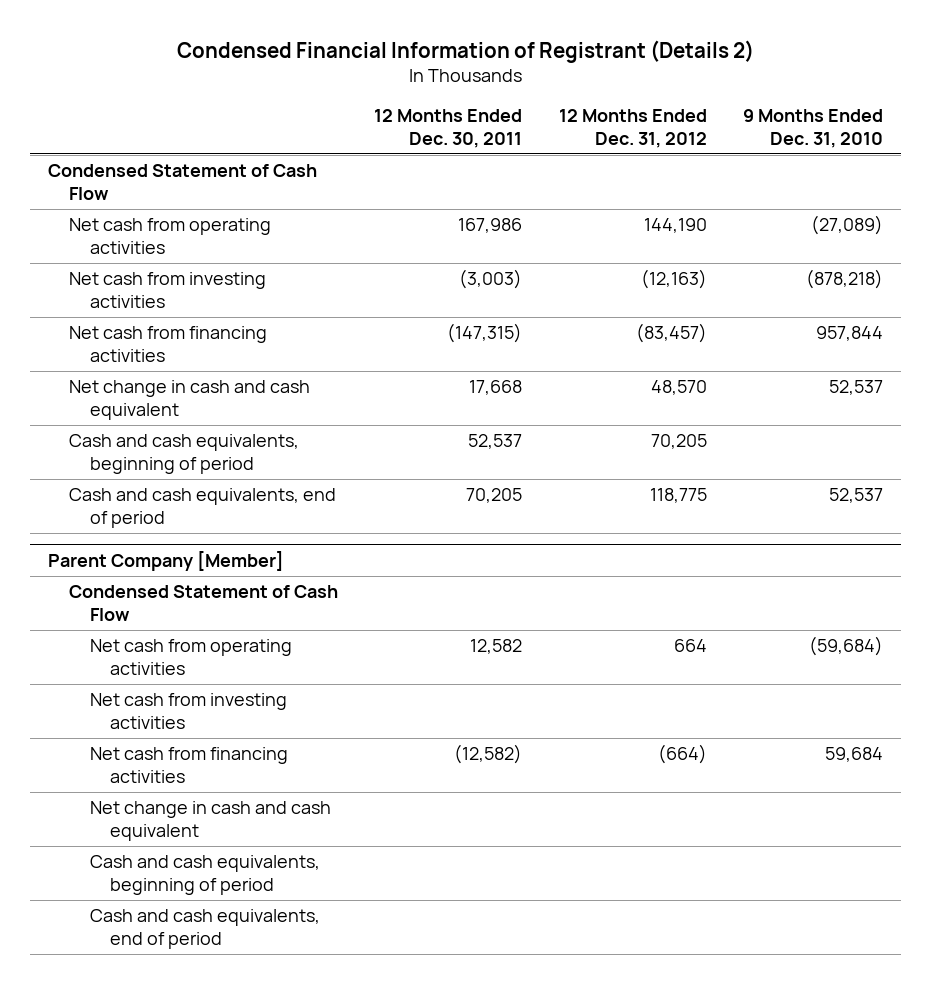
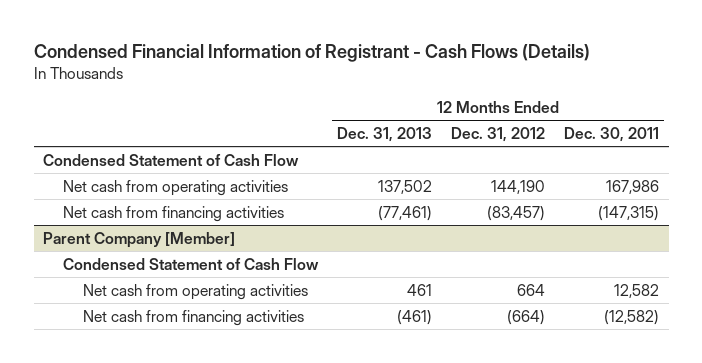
[176,39,754,63] Condensed Financial Information of Registrant (Details 2) -> [33,44,590,63] Condensed Financial Information of Registrant - Cash Flows (Details)
[743,108,884,148] 9 Months Ended Dec. 31, 2010 -> none
none -> [337,127,433,143] Dec. 31, 2013
[68,272,266,309] Net cash from investing activities -> none
[68,380,310,421] Net change in cash and cash equivalent -> none
[68,434,299,475] Cash and cash equivalents, beginning of period -> none
[68,488,336,529] Cash and cash equivalents, end of period -> none
[89,693,287,730] Net cash from investing activities -> none
[89,801,331,842] Net change in cash and cash equivalent -> none
[89,855,320,896] Cash and cash equivalents, beginning of period -> none
[89,909,320,950] Cash and cash equivalents, end of period -> none

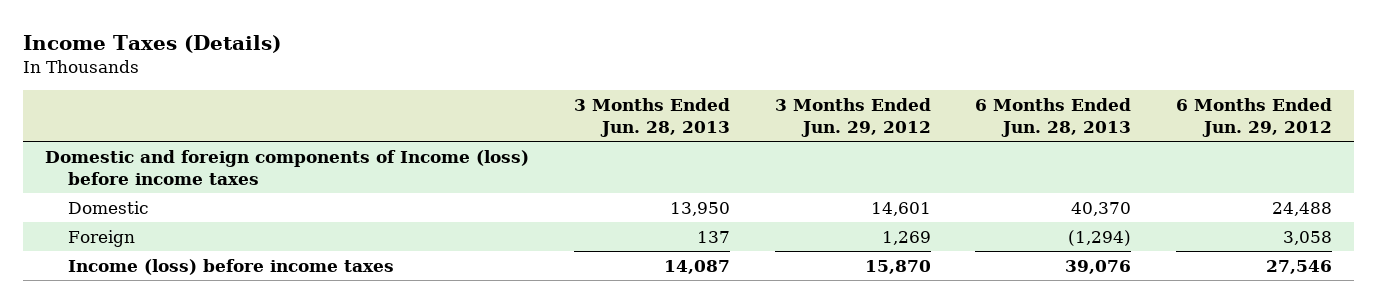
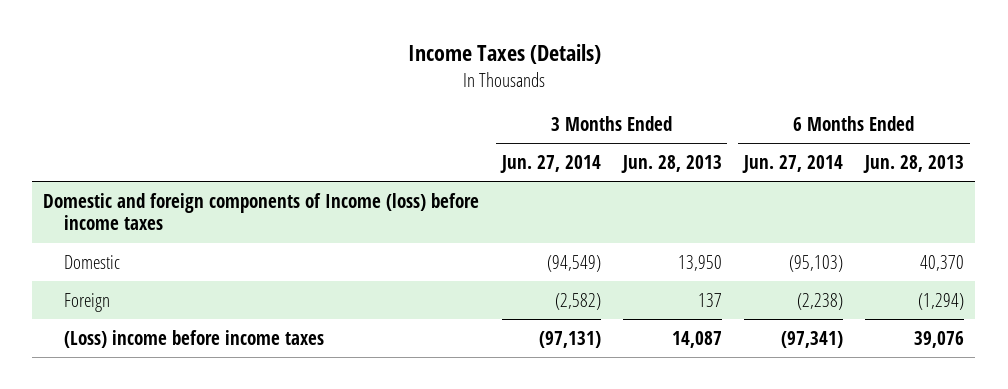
[774,98,931,137] 3 Months Ended Jun. 29, 2012 -> none
[1175,98,1332,137] 6 Months Ended Jun. 29, 2012 -> none
none -> [499,155,601,174] Jun. 27, 2014
none -> [742,155,844,174] Jun. 27, 2014
[67,258,394,275] Income (loss) before income taxes -> [64,329,325,348] (Loss) income before income taxes

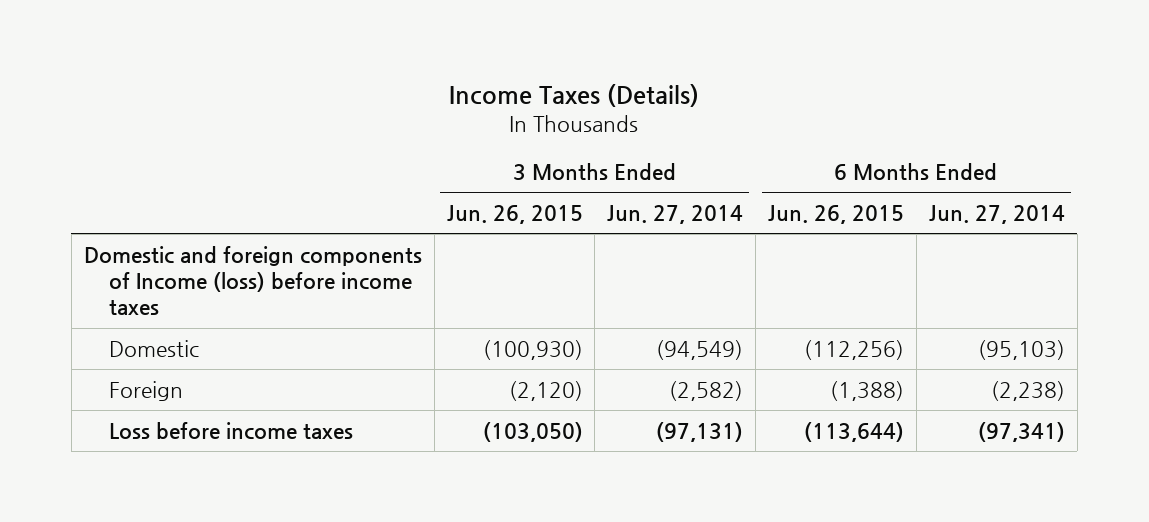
[620,155,722,174] Jun. 28, 2013 -> none
[863,155,965,174] Jun. 28, 2013 -> none
none -> [446,204,583,224] Jun. 26, 2015
none -> [768,204,905,224] Jun. 26, 2015
[64,329,325,348] (Loss) income before income taxes -> [108,421,353,440] Loss before income taxes

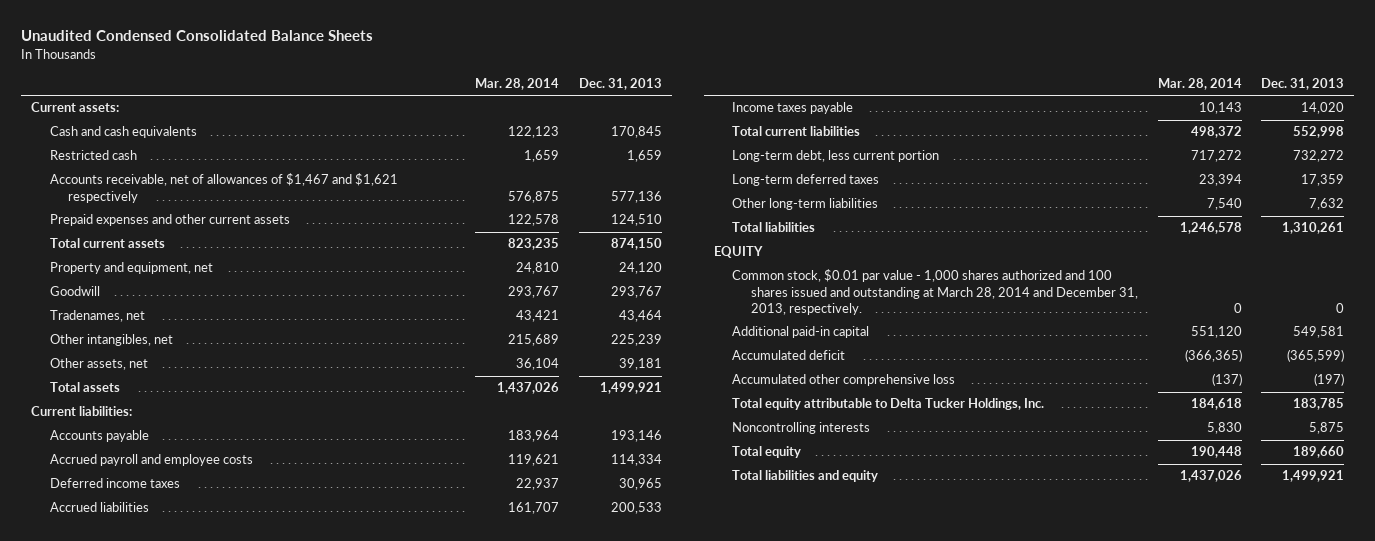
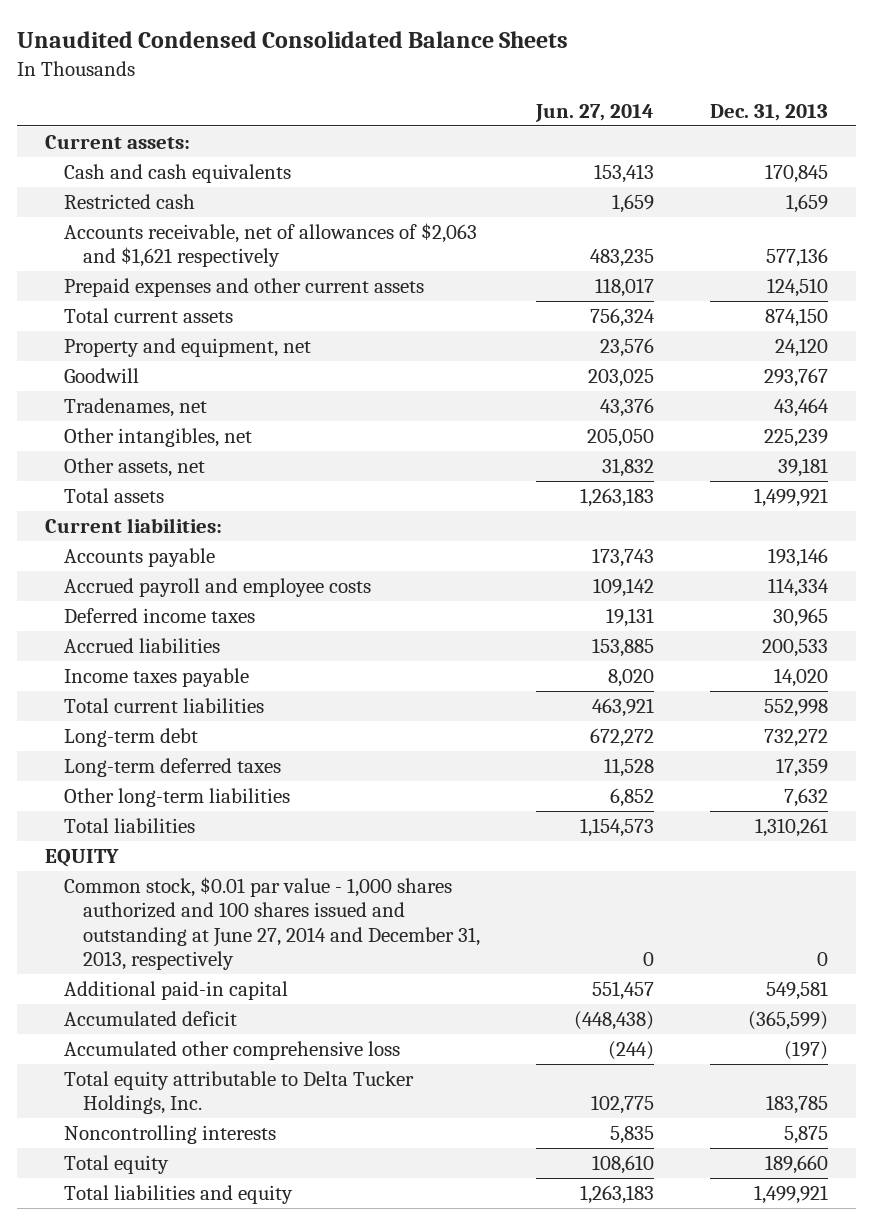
[475,78,560,91] Mar. 28, 2014 -> none
none -> [534,103,654,122] Jun. 27, 2014
[49,173,398,203] Accounts receivable, net of allowances of $1,467 and $1,621 respectively -> [63,222,477,268] Accounts receivable, net of allowances of $2,063 and $1,621 respectively
[732,150,940,163] Long-term debt, less current portion -> [63,727,198,747] Long-term debt
[732,269,1138,315] Common stock, $0.01 par value - 1,000 shares authorized and 100 shares issued and outstanding at March 28, 2014 and December 31, 2013, respectively. -> [63,876,480,970] Common stock, $0.01 par value - 1,000 shares authorized and 100 shares issued and outstanding at June 27, 2014 and December 31, 2013, respectively

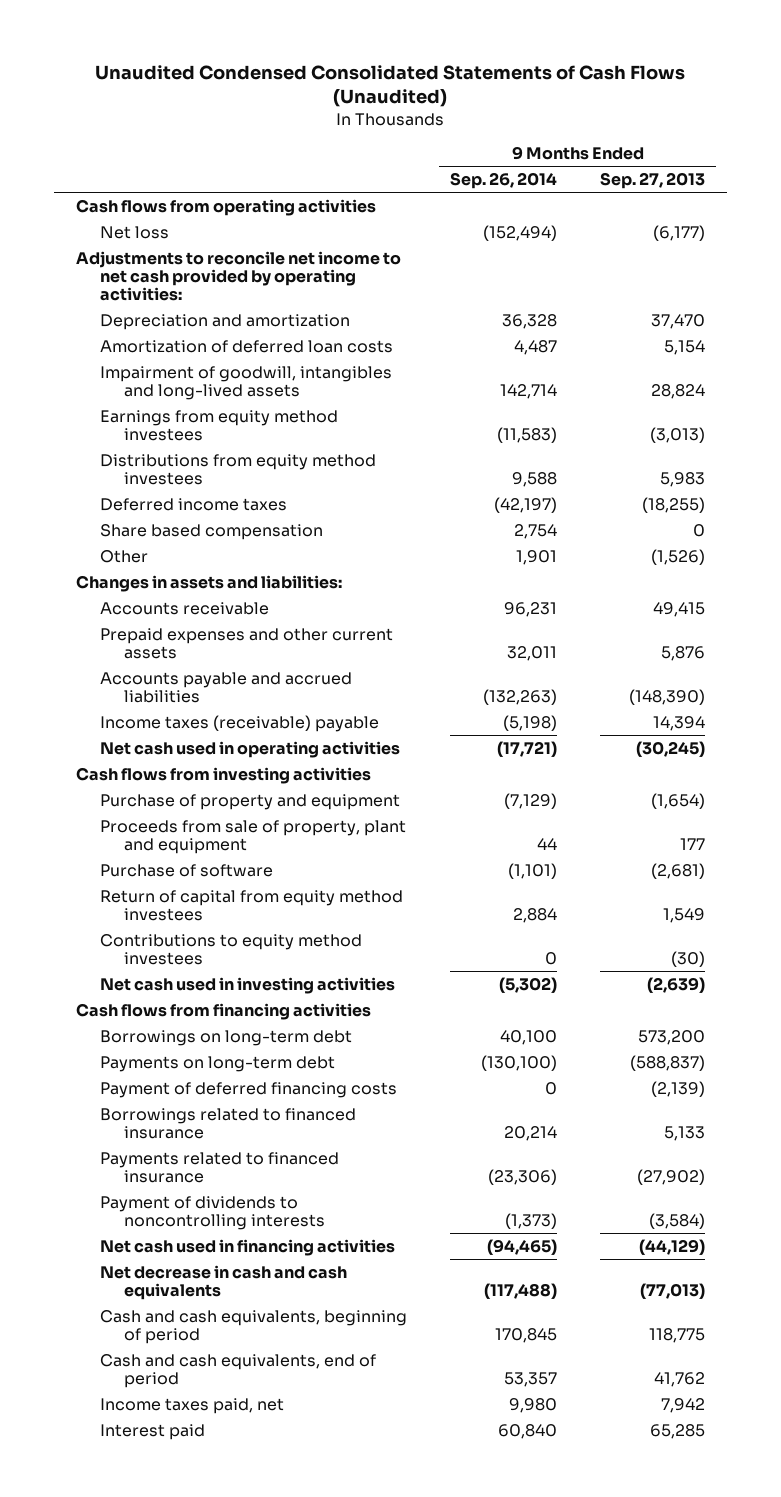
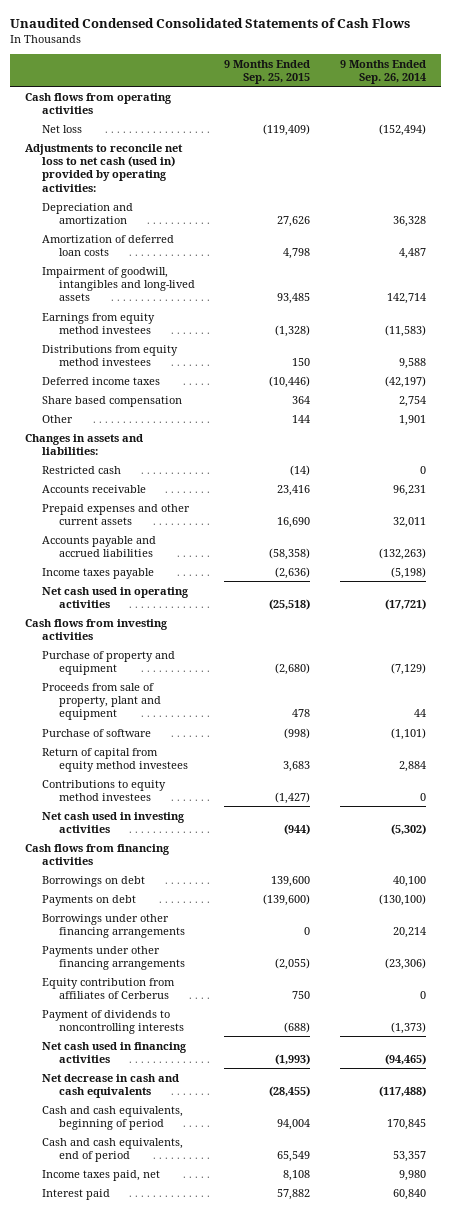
[95,64,686,108] Unaudited Condensed Consolidated Statements of Cash Flows (Unaudited) -> [10,17,411,28] Unaudited Condensed Consolidated Statements of Cash Flows
[600,171,706,189] Sep. 27, 2013 -> none
none -> [224,59,311,84] 9 Months Ended Sep. 25, 2015
[75,250,401,301] Adjustments to reconcile net income to net cash provided by operating activities: -> [24,143,183,192] Adjustments to reconcile net loss to net cash (used in) provided by operating activities:
none -> [41,465,121,474] Restricted cash
[100,714,380,732] Income taxes (receivable) payable -> [41,567,154,579] Income taxes payable
[100,1081,398,1098] Payment of deferred financing costs -> none
[100,1029,353,1046] Borrowings on long-term debt -> [41,875,145,887] Borrowings on debt
[100,1055,336,1072] Payments on long-term debt -> [41,894,136,906] Payments on debt
[100,1107,357,1139] Borrowings related to financed insurance -> [41,913,185,938] Borrowings under other financing arrangements
[100,1151,340,1183] Payments related to financed insurance -> [41,945,185,970] Payments under other financing arrangements
none -> [41,977,175,999] Equity contribution from affiliates of Cerberus

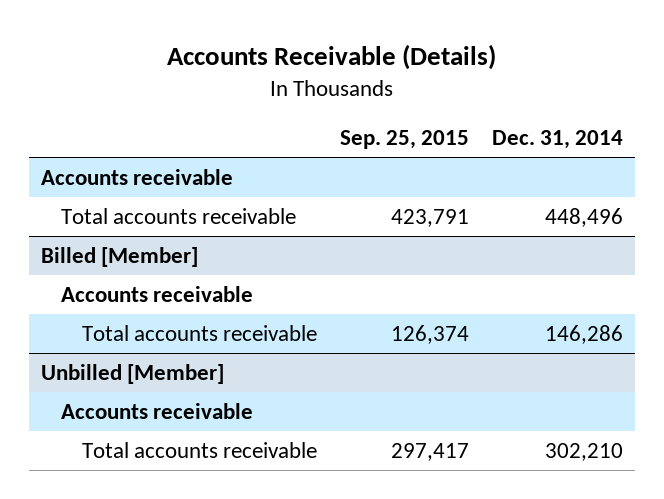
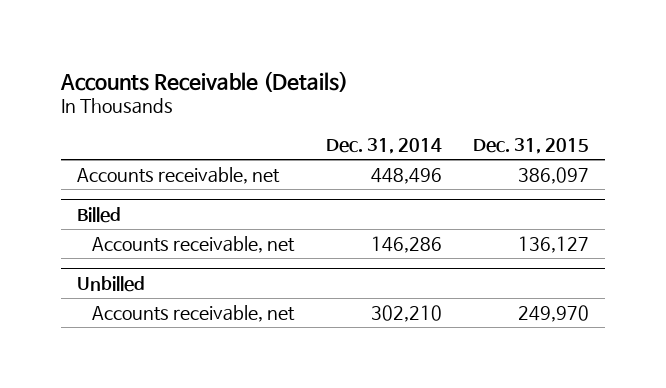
[340,130,470,150] Sep. 25, 2015 -> none
none -> [473,137,590,154] Dec. 31, 2015
[40,168,233,185] Accounts receivable -> none
[61,285,254,302] Accounts receivable -> none
[61,402,254,419] Accounts receivable -> none
[61,207,297,224] Total accounts receivable -> [76,167,280,185] Accounts receivable, net
[40,246,198,267] Billed [Member] -> [76,206,121,223] Billed
[81,324,317,341] Total accounts receivable -> [92,236,296,254] Accounts receivable, net
[40,363,224,384] Unbilled [Member] -> [76,275,145,292] Unbilled
[81,441,317,458] Total accounts receivable -> [92,305,296,323] Accounts receivable, net

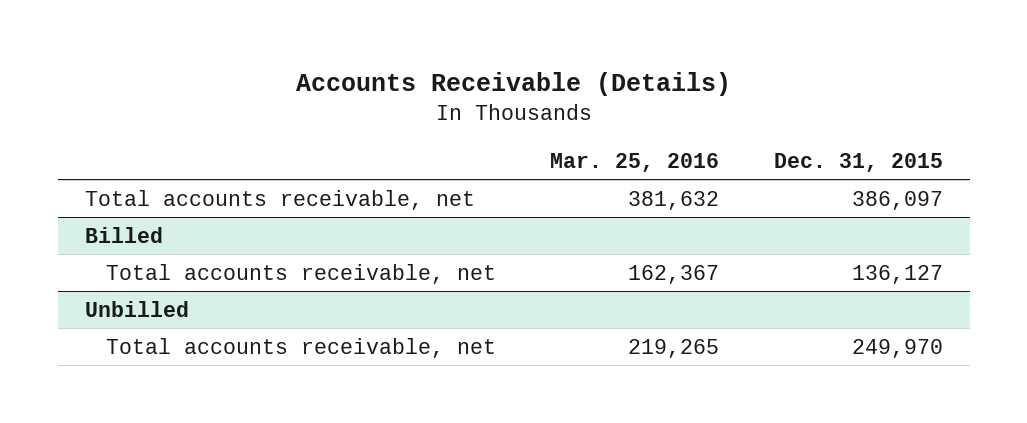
[325,137,442,154] Dec. 31, 2014 -> none
none -> [550,152,720,172] Mar. 25, 2016
[76,167,280,185] Accounts receivable, net -> [84,189,475,210] Total accounts receivable, net
[92,236,296,254] Accounts receivable, net -> [106,263,497,284] Total accounts receivable, net
[92,305,296,323] Accounts receivable, net -> [106,337,497,358] Total accounts receivable, net

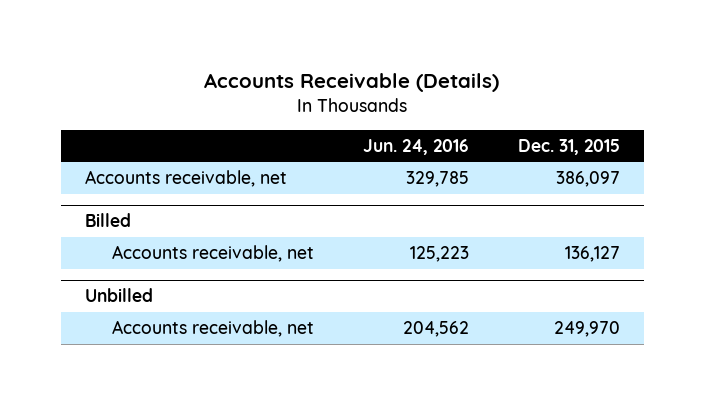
[550,152,720,172] Mar. 25, 2016 -> none
none -> [363,138,470,155] Jun. 24, 2016
[84,189,475,210] Total accounts receivable, net -> [84,170,287,188] Accounts receivable, net
[106,263,497,284] Total accounts receivable, net -> [112,245,315,263] Accounts receivable, net
[106,337,497,358] Total accounts receivable, net -> [112,320,315,338] Accounts receivable, net

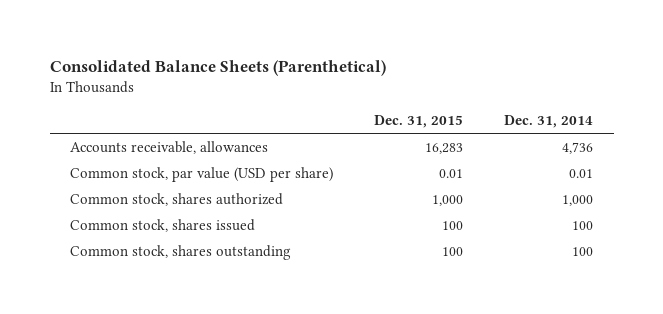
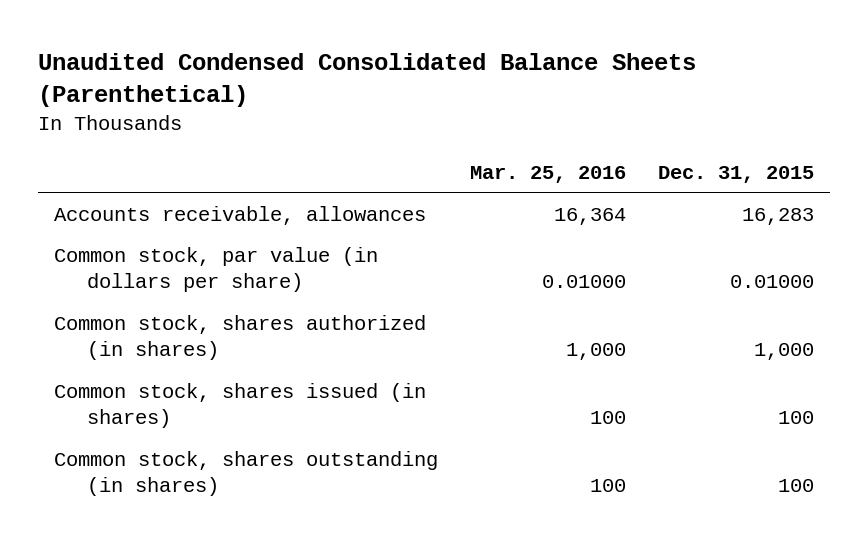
[49,60,386,77] Consolidated Balance Sheets (Parenthetical) -> [38,53,697,108] Unaudited Condensed Consolidated Balance Sheets (Parenthetical)
[504,115,594,129] Dec. 31, 2014 -> none
none -> [469,165,626,183] Mar. 25, 2016
[70,166,334,182] Common stock, par value (USD per share) -> [53,246,378,293] Common stock, par value (in dollars per share)
[439,168,464,178] 0.01 -> [729,275,814,289] 0.01000
[70,192,284,206] Common stock, shares authorized -> [53,314,426,361] Common stock, shares authorized (in shares)
[70,218,256,232] Common stock, shares issued -> [53,382,426,429] Common stock, shares issued (in shares)
[70,244,292,260] Common stock, shares outstanding -> [53,450,438,497] Common stock, shares outstanding (in shares)

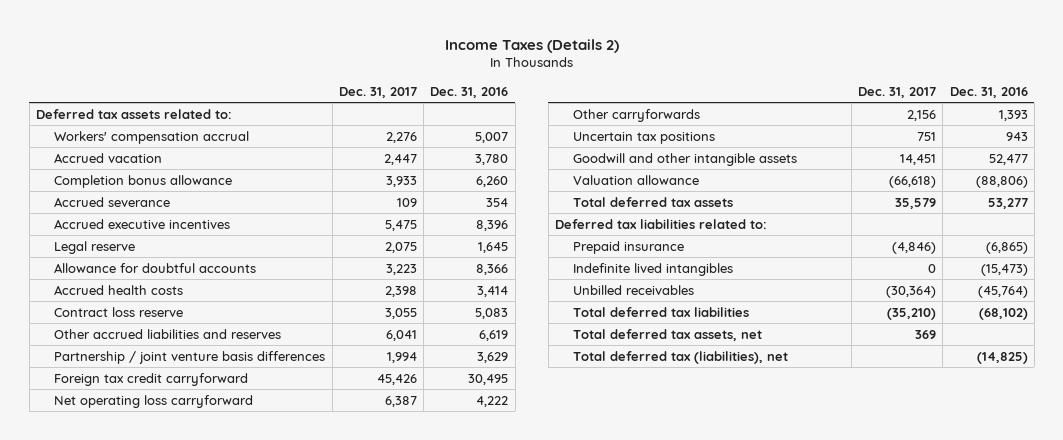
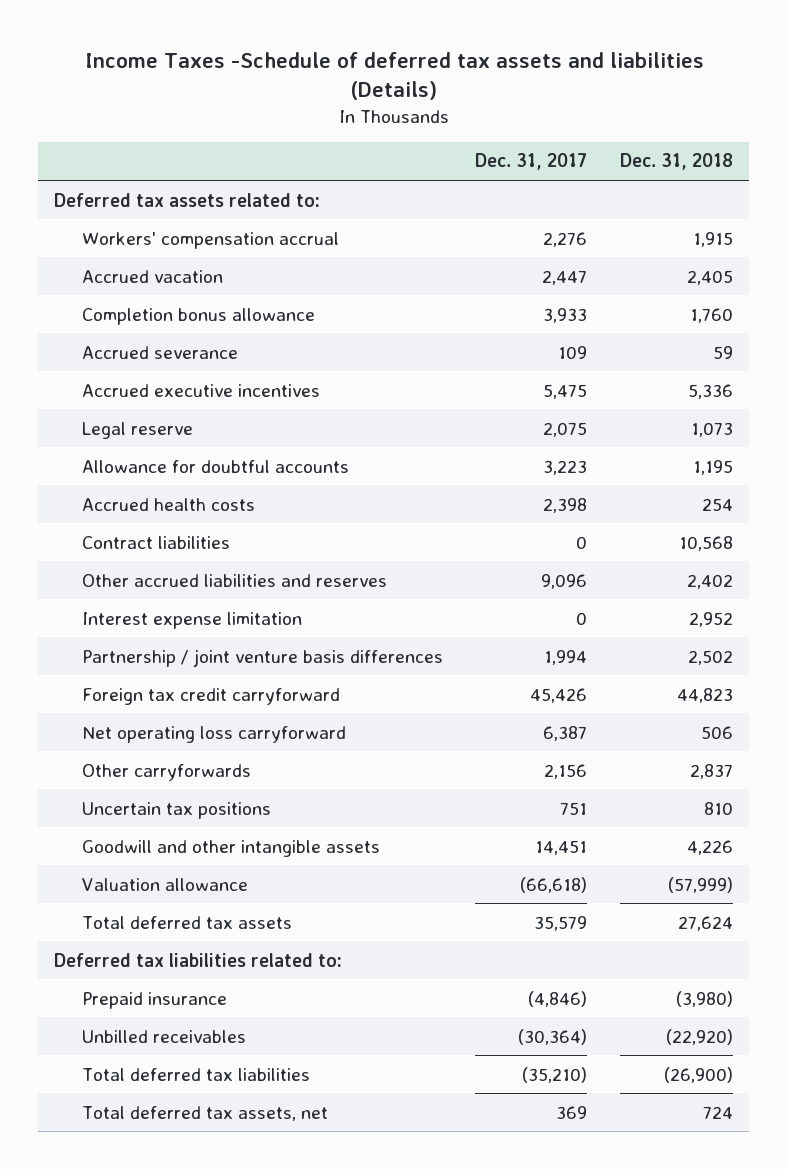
[444,38,619,53] Income Taxes (Details 2) -> [84,51,704,101] Income Taxes -Schedule of deferred tax assets and liabilities (Details)
[430,87,509,99] Dec. 31, 2016 -> none
none -> [619,153,733,171] Dec. 31, 2018
[54,306,184,317] Contract loss reserve -> none
none -> [81,535,230,549] Contract liabilities
[385,329,417,341] 6,041 -> [541,573,588,589] 9,096
none -> [81,611,302,629] Interest expense limitation
[573,262,734,276] Indefinite lived intangibles -> none
[573,350,789,364] Total deferred tax (liabilities), net -> none

